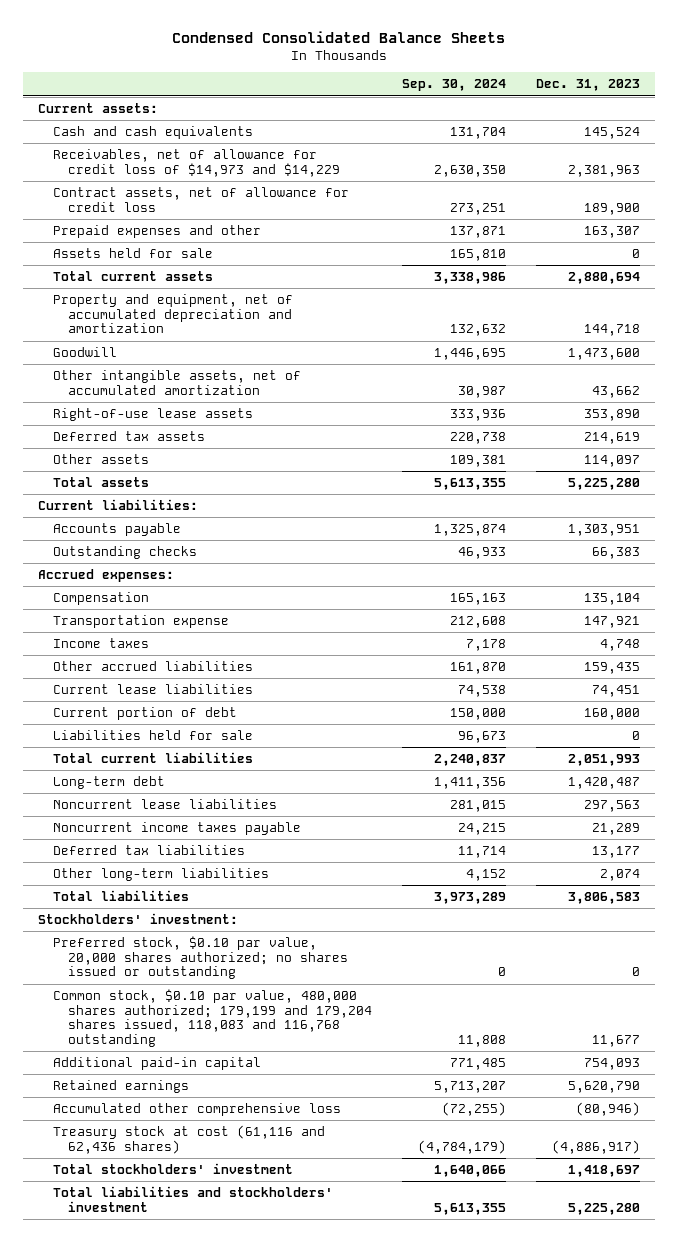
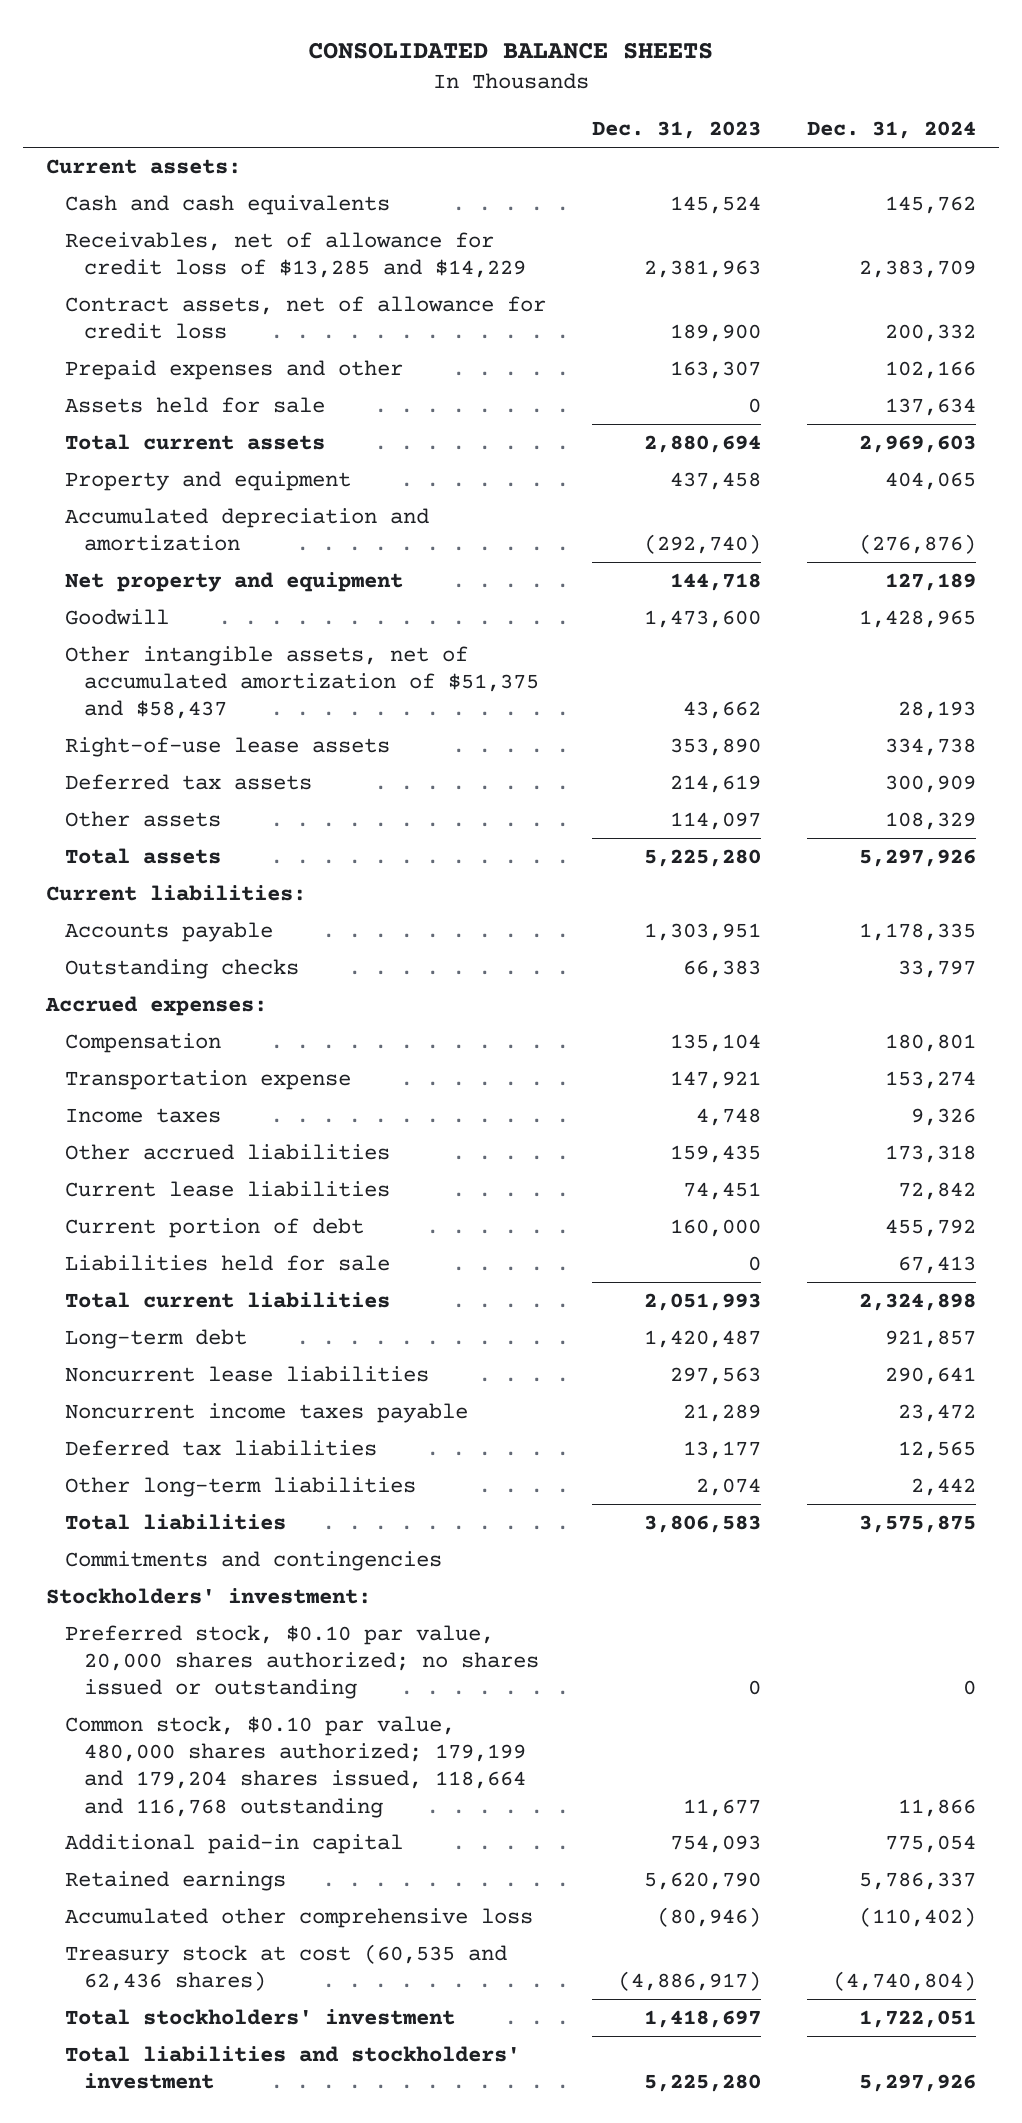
[171,30,505,43] Condensed Consolidated Balance Sheets -> [307,41,713,59] CONSOLIDATED BALANCE SHEETS
[401,79,506,92] Sep. 30, 2024 -> none
none -> [806,121,976,140] Dec. 31, 2024
[52,149,340,177] Receivables, net of allowance for credit loss of $14,973 and $14,229 -> [64,231,526,279] Receivables, net of allowance for credit loss of $13,285 and $14,229
none -> [64,470,351,491] Property and equipment
none -> [64,507,429,552] Accumulated depreciation and amortization
[52,294,293,334] Property and equipment, net of accumulated depreciation and amortization -> [64,571,403,592] Net property and equipment
[52,370,301,395] Other intangible assets, net of accumulated amortization -> [64,645,539,720] Other intangible assets, net of accumulated amortization of $51,375 and $58,437
none -> [64,1550,442,1571] Commitments and contingencies
[52,989,372,1047] Common stock, $0.10 par value, 480,000 shares authorized; 179,199 and 179,204 shares issued, 118,083 and 116,768 outstanding -> [64,1715,526,1818] Common stock, $0.10 par value, 480,000 shares authorized; 179,199 and 179,204 shares issued, 118,664 and 116,768 outstanding
[52,1125,325,1154] Treasury stock at cost (61,116 and 62,436 shares) -> [64,1943,507,1992] Treasury stock at cost (60,535 and 62,436 shares)

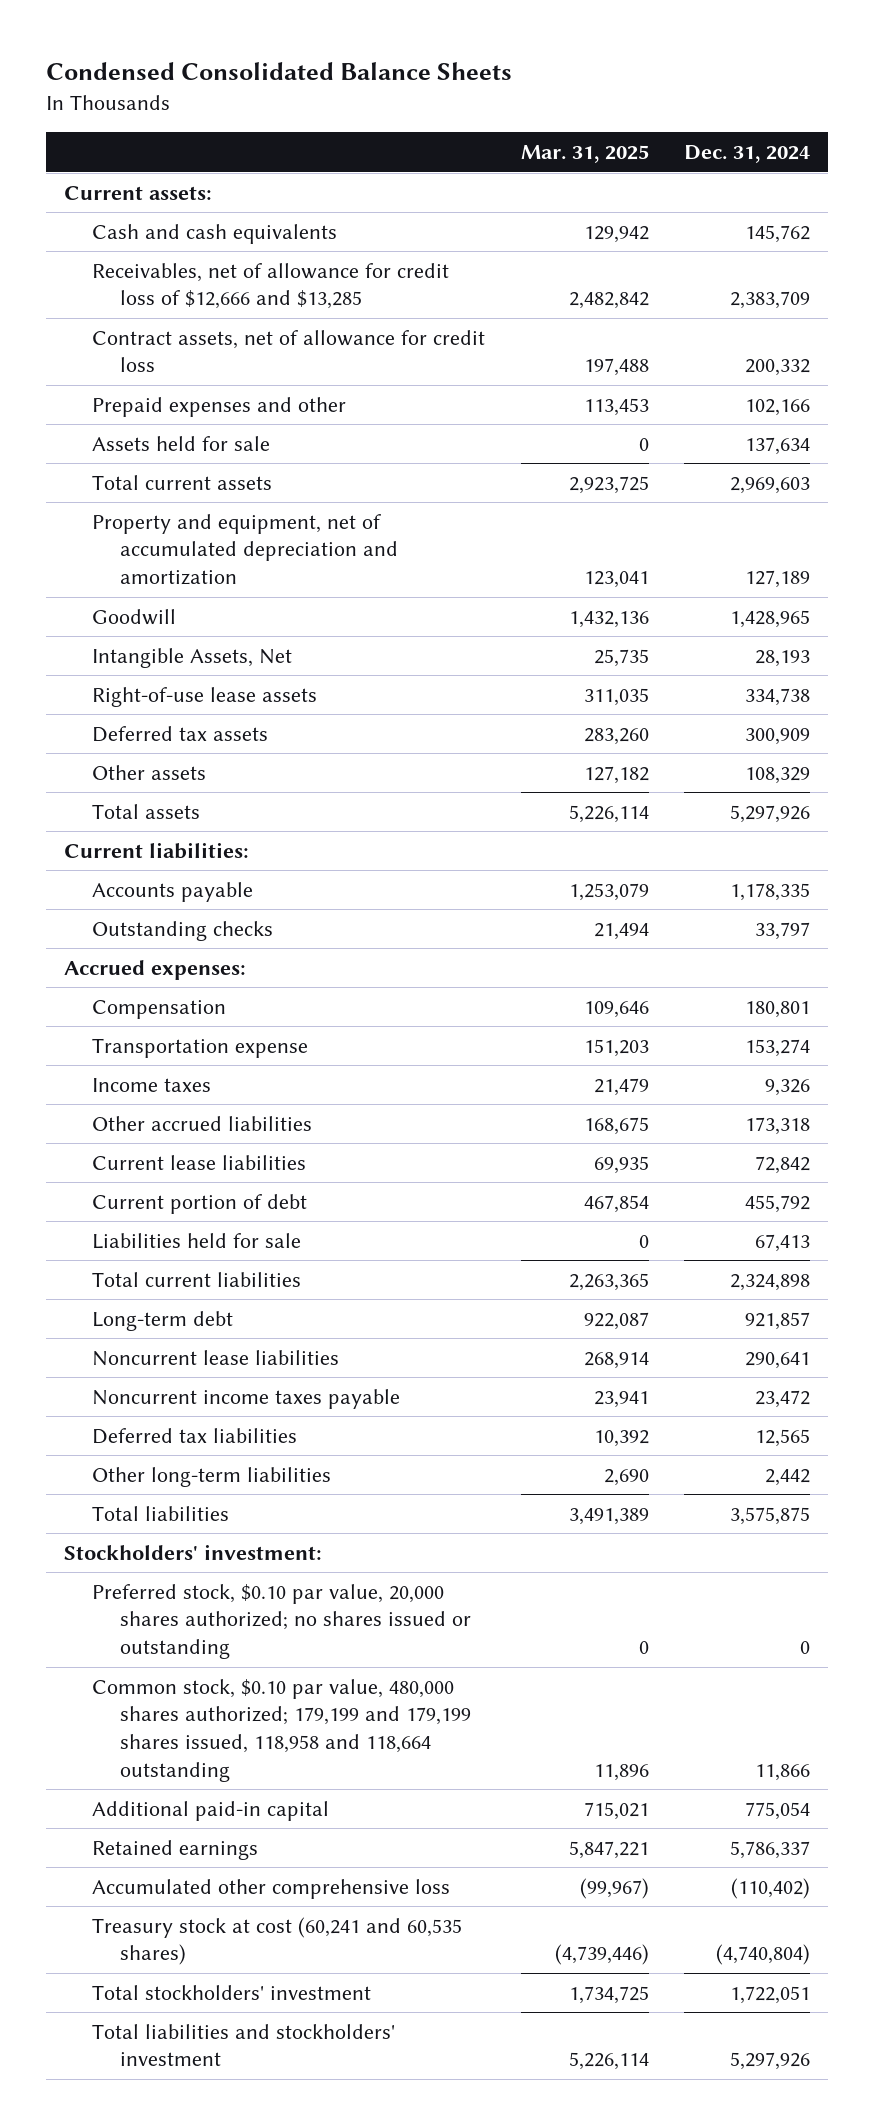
[307,41,713,59] CONSOLIDATED BALANCE SHEETS -> [46,62,513,81] Condensed Consolidated Balance Sheets
[591,121,761,140] Dec. 31, 2023 -> none
none -> [520,145,649,164] Mar. 31, 2025
[64,231,526,279] Receivables, net of allowance for credit loss of $13,285 and $14,229 -> [92,262,450,310] Receivables, net of allowance for credit loss of $12,666 and $13,285
[64,470,351,491] Property and equipment -> none
[64,507,429,552] Accumulated depreciation and amortization -> none
[64,571,403,592] Net property and equipment -> [92,513,399,586] Property and equipment, net of accumulated depreciation and amortization
[64,645,539,720] Other intangible assets, net of accumulated amortization of $51,375 and $58,437 -> [92,647,293,668] Intangible Assets, Net
[64,1550,442,1571] Commitments and contingencies -> none
[64,1715,526,1818] Common stock, $0.10 par value, 480,000 shares authorized; 179,199 and 179,204 shares issued, 118,664 and 116,768 outstanding -> [92,1678,472,1782] Common stock, $0.10 par value, 480,000 shares authorized; 179,199 and 179,199 shares issued, 118,958 and 118,664 outstanding
[64,1943,507,1992] Treasury stock at cost (60,535 and 62,436 shares) -> [92,1916,463,1966] Treasury stock at cost (60,241 and 60,535 shares)

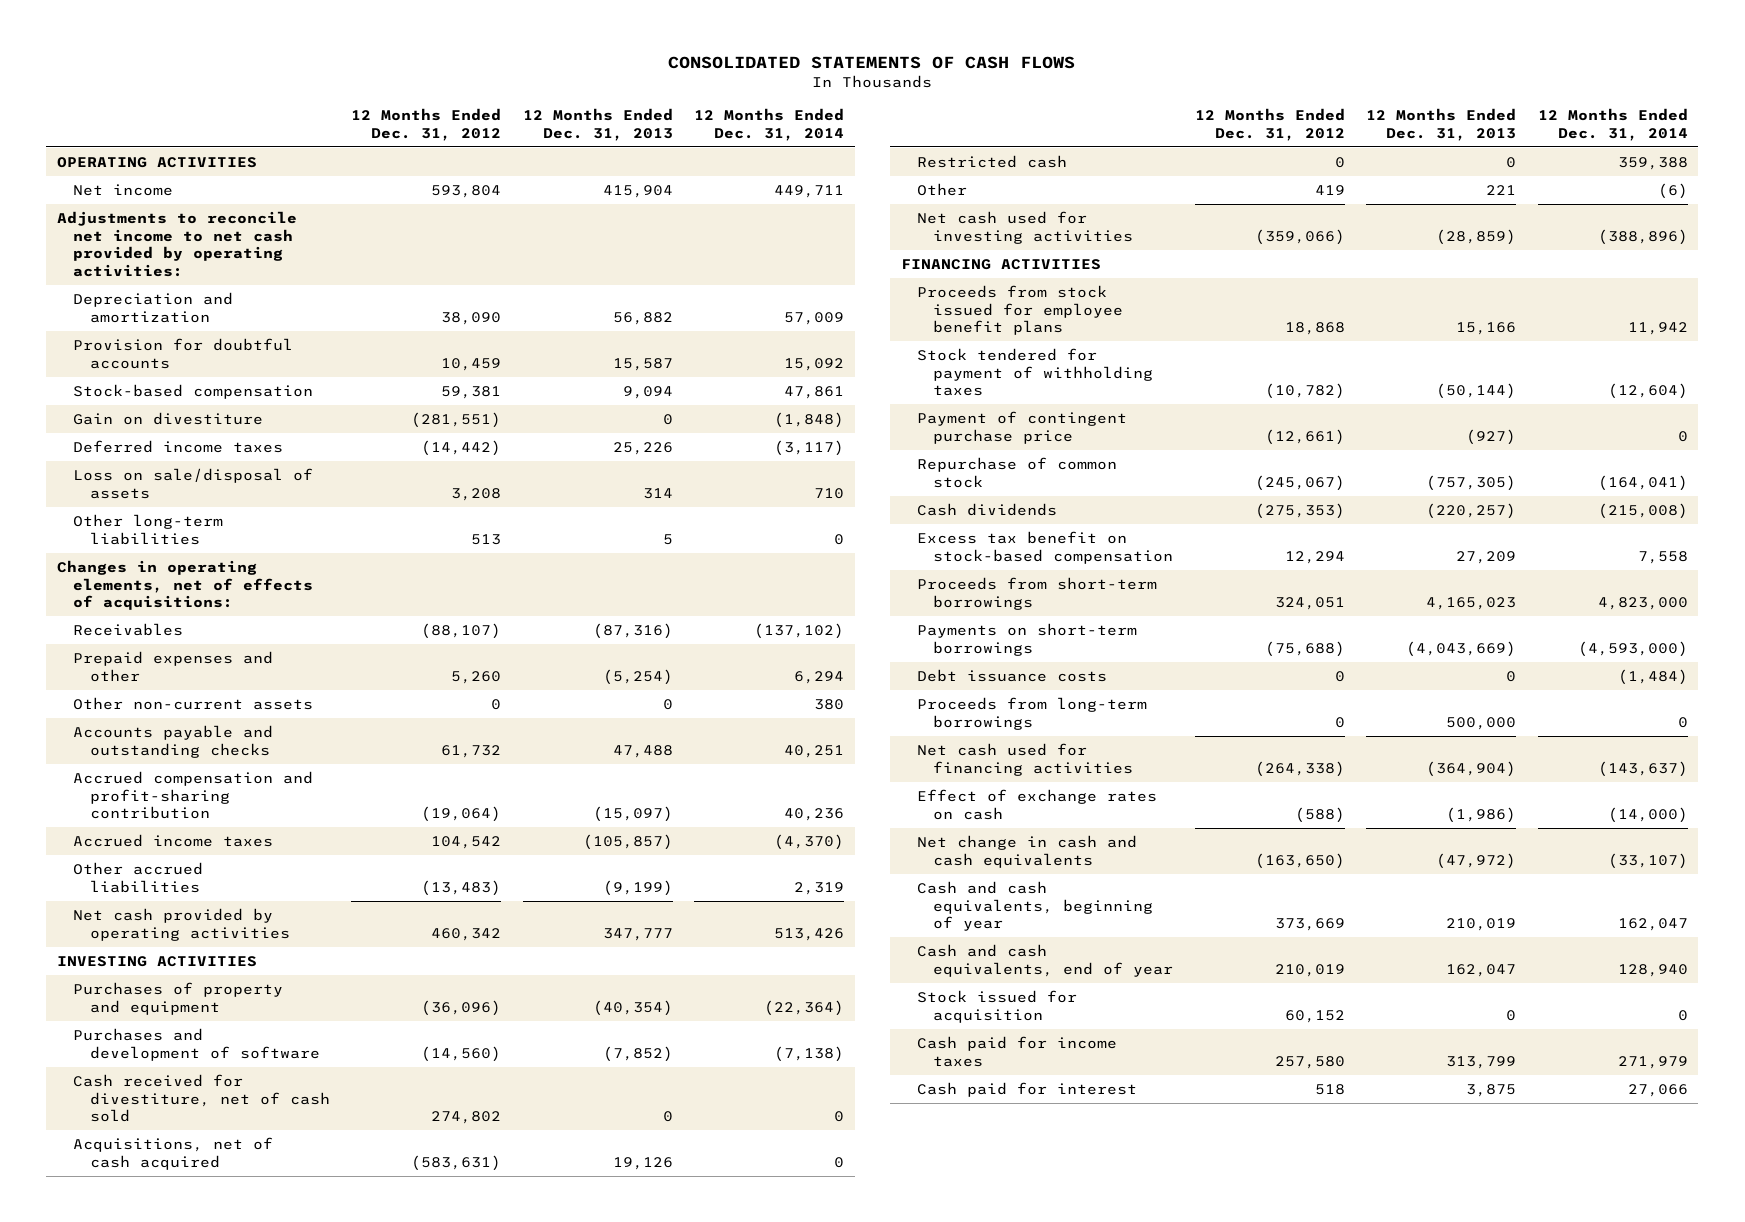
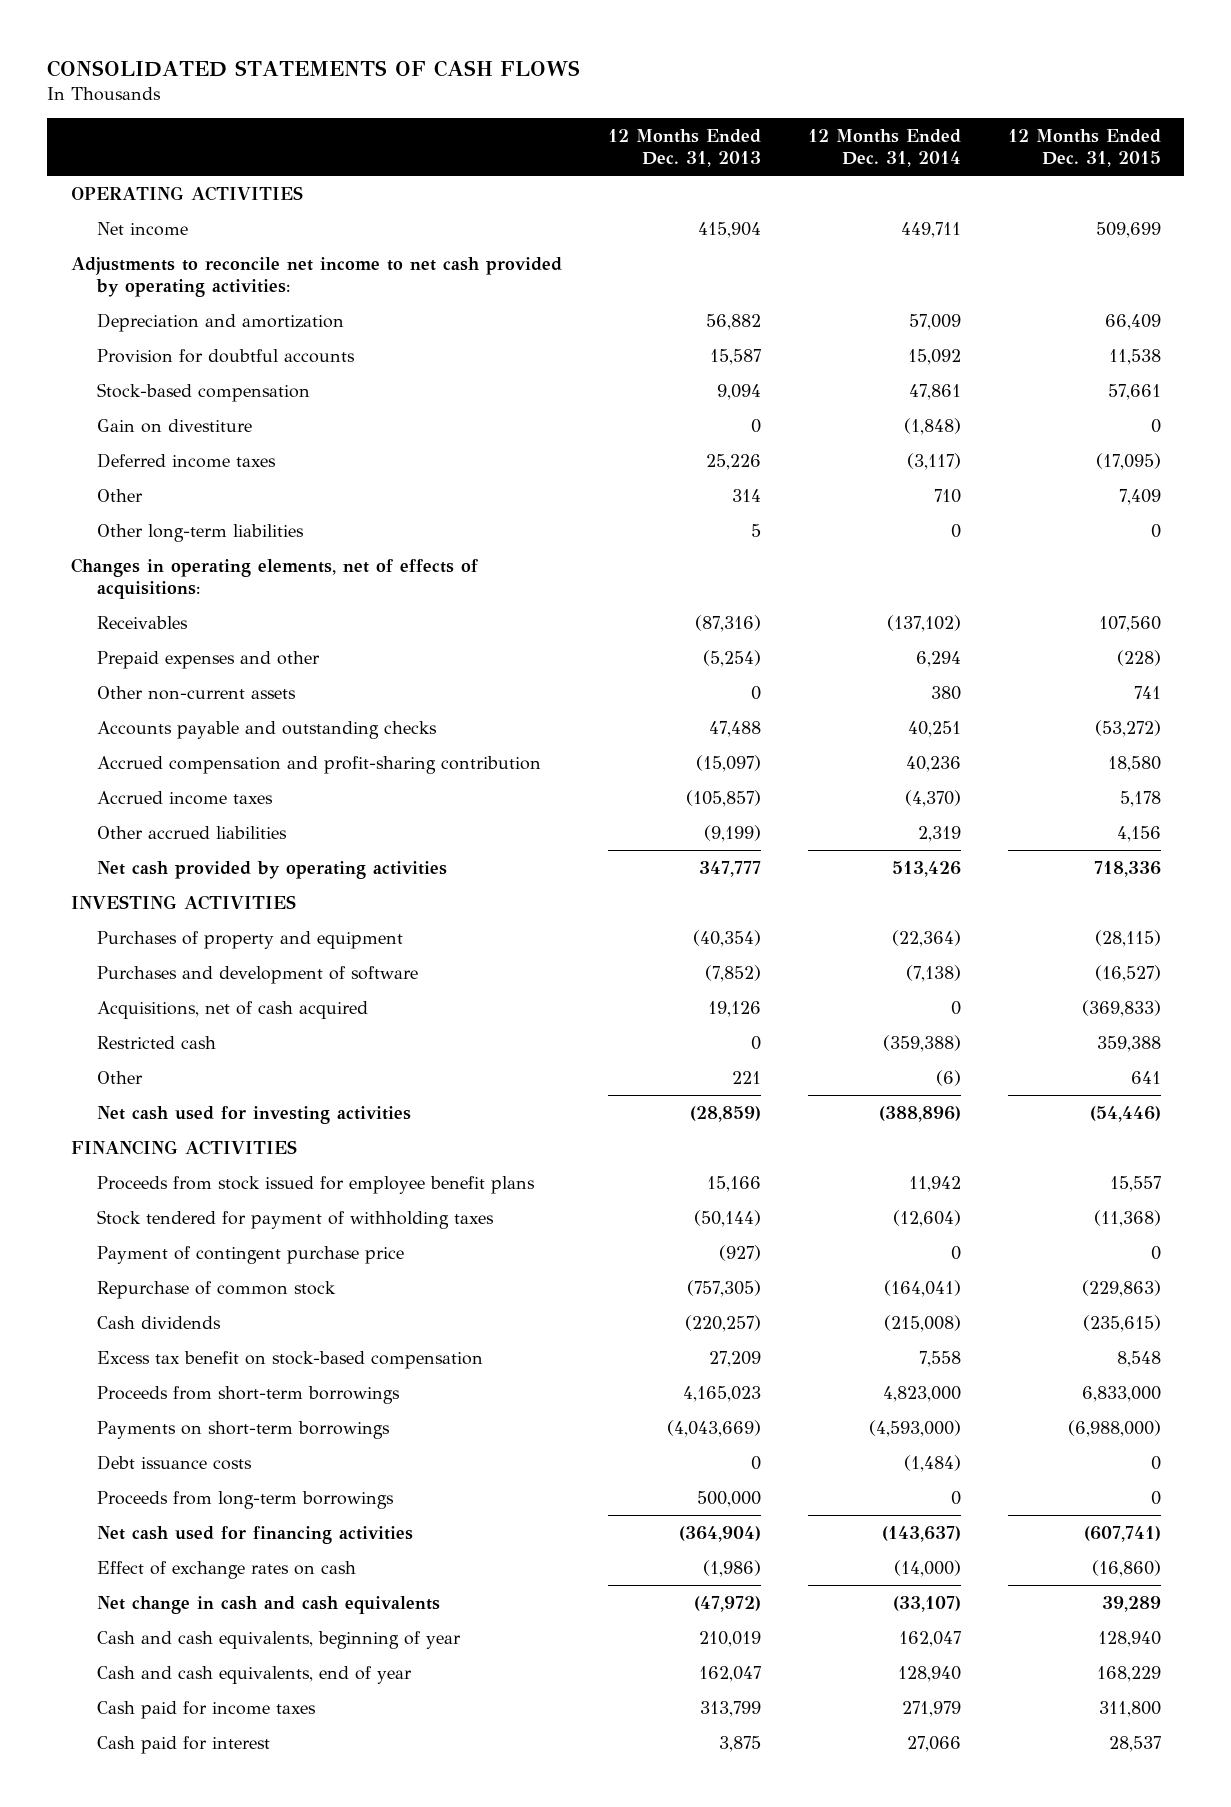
[351,108,502,141] 12 Months Ended Dec. 31, 2012 -> none
none -> [1007,129,1161,168] 12 Months Ended Dec. 31, 2015
[73,467,314,499] Loss on sale/disposal of assets -> [97,488,144,502] Other
[73,1073,330,1123] Cash received for divestiture, net of cash sold -> none
[1617,156,1688,170] 359,388 -> [883,1034,962,1052] (359,388)
[917,989,1078,1023] Stock issued for acquisition -> none

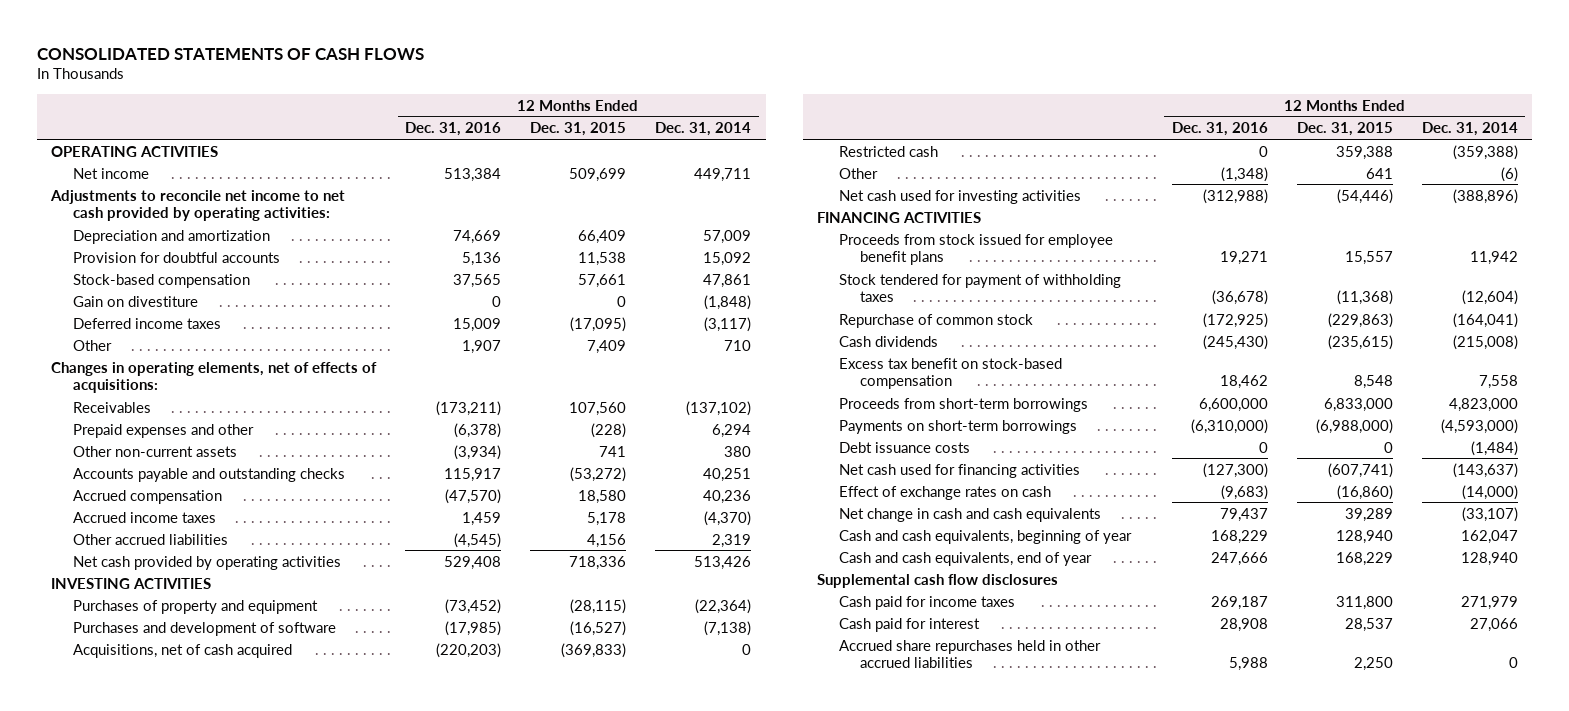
[608,129,762,168] 12 Months Ended Dec. 31, 2013 -> none
none -> [405,122,502,137] Dec. 31, 2016
[97,523,305,542] Other long-term liabilities -> none
[97,755,542,774] Accrued compensation and profit-sharing contribution -> [72,489,222,504] Accrued compensation
[97,1245,405,1264] Payment of contingent purchase price -> none
[97,1490,395,1509] Proceeds from long-term borrowings -> none
none -> [817,573,1059,588] Supplemental cash flow disclosures
none -> [838,639,1101,669] Accrued share repurchases held in other accrued liabilities

